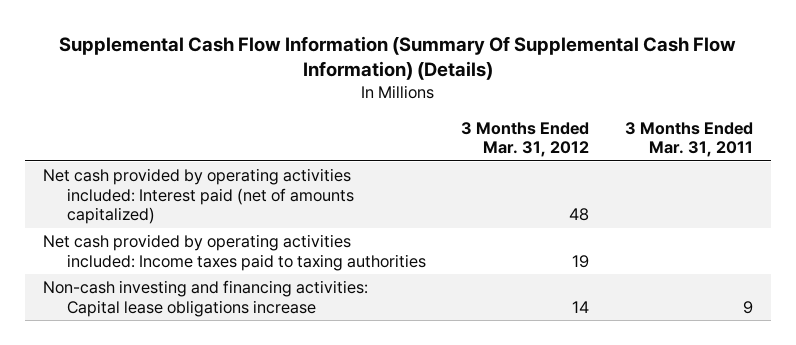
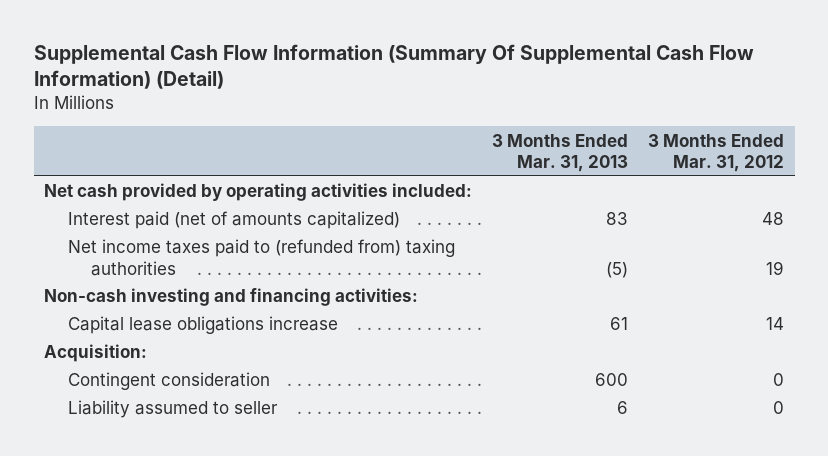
[58,35,736,81] Supplemental Cash Flow Information (Summary Of Supplemental Cash Flow Information) (Details) -> [33,44,754,90] Supplemental Cash Flow Information (Summary Of Supplemental Cash Flow Information) (Detail)
[624,121,753,158] 3 Months Ended Mar. 31, 2011 -> none
none -> [492,133,629,173] 3 Months Ended Mar. 31, 2013
none -> [43,183,472,202] Net cash provided by operating activities included:
[42,168,354,225] Net cash provided by operating activities included: Interest paid (net of amounts capitalized) -> [67,211,400,230] Interest paid (net of amounts capitalized)
[42,234,426,271] Net cash provided by operating activities included: Income taxes paid to taxing authorities -> [67,239,455,276] Net income taxes paid to (refunded from) taxing authorities
none -> [43,288,418,307] Non-cash investing and financing activities:
[42,280,368,317] Non-cash investing and financing activities: Capital lease obligations increase -> [67,316,338,335] Capital lease obligations increase
none -> [43,344,147,363] Acquisition:
none -> [67,372,270,391] Contingent consideration
none -> [67,400,278,419] Liability assumed to seller

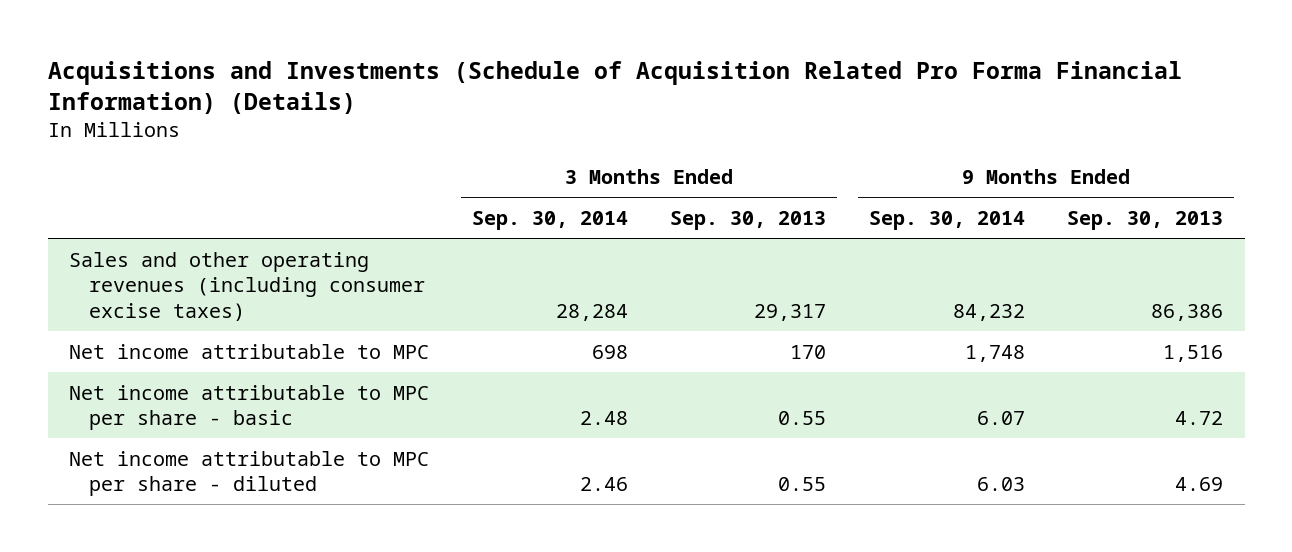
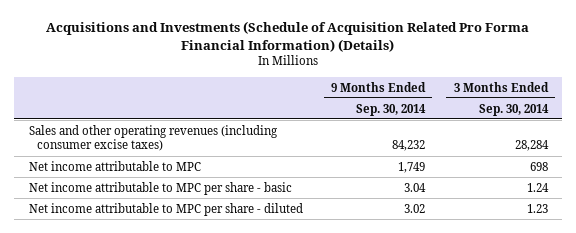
[670,211,827,231] Sep. 30, 2013 -> none
[1067,211,1224,231] Sep. 30, 2013 -> none
[964,344,1025,362] 1,748 -> [398,161,426,173] 1,749
[579,411,628,426] 2.48 -> [526,182,549,192] 1.24
[976,411,1025,426] 6.07 -> [404,182,427,192] 3.04
[579,477,628,492] 2.46 -> [526,203,548,213] 1.23
[976,477,1025,492] 6.03 -> [404,203,426,213] 3.02

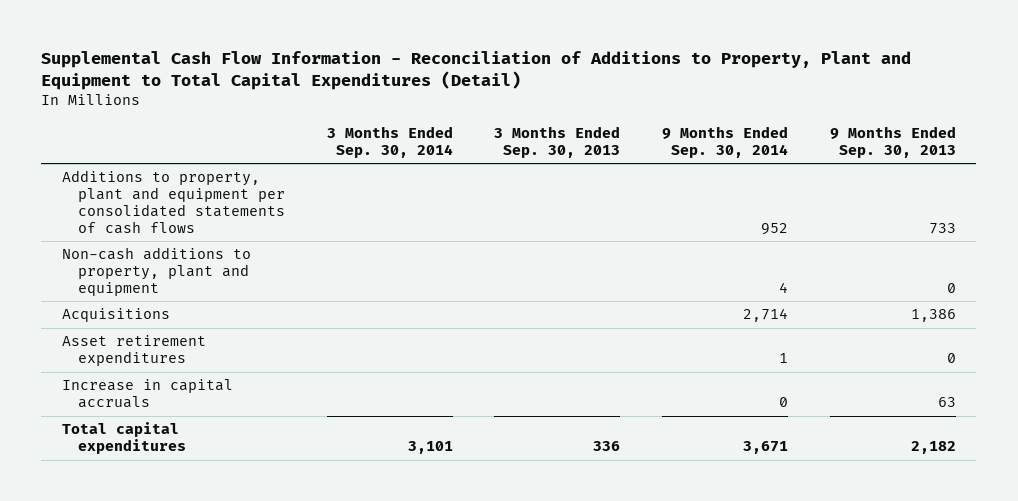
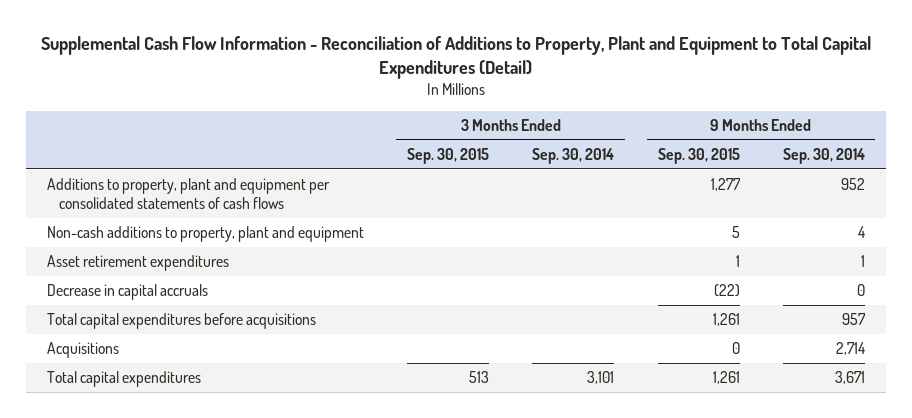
[494,125,621,158] 3 Months Ended Sep. 30, 2013 -> none
[829,125,956,158] 9 Months Ended Sep. 30, 2013 -> none
none -> [407,147,490,164] Sep. 30, 2015
none -> [657,147,740,164] Sep. 30, 2015
[62,379,234,409] Increase in capital accruals -> [47,284,209,301] Decrease in capital accruals
none -> [47,313,317,330] Total capital expenditures before acquisitions
[62,308,171,323] Acquisitions -> [47,342,120,359] Acquisitions

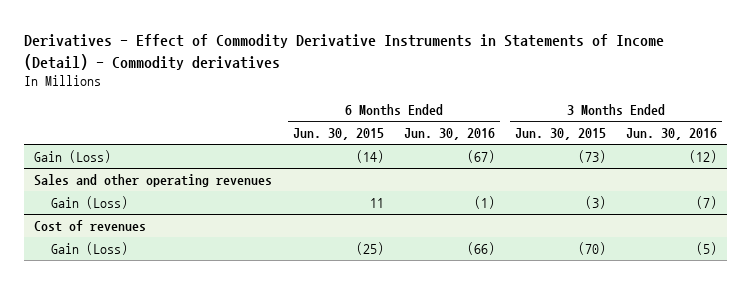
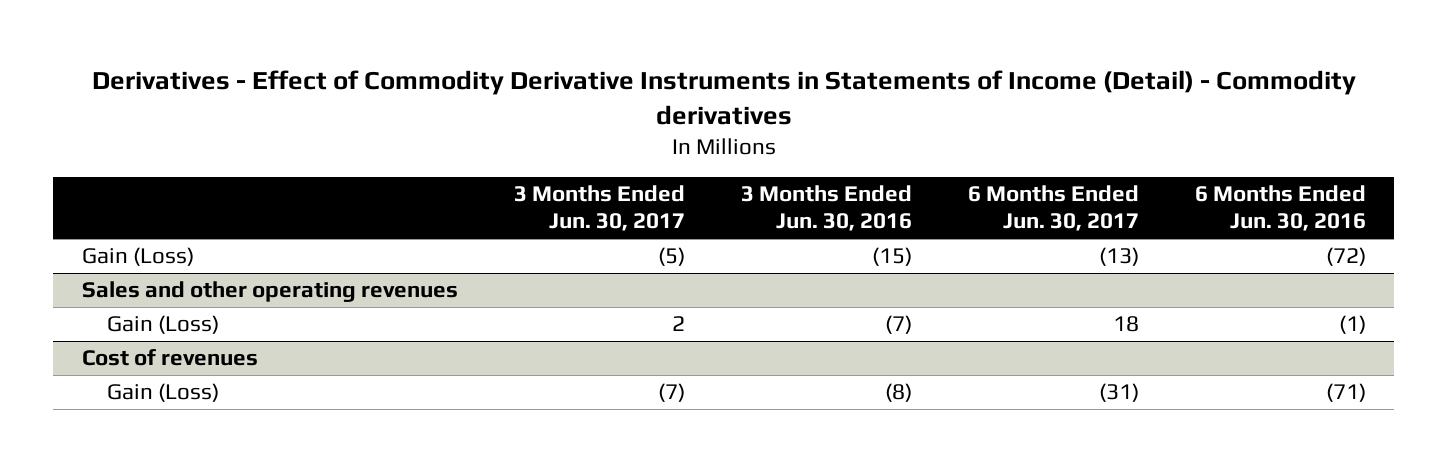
[292,128,384,141] Jun. 30, 2015 -> none
[515,128,607,141] Jun. 30, 2015 -> none
none -> [513,184,685,232] 3 Months Ended Jun. 30, 2017
none -> [968,184,1140,232] 6 Months Ended Jun. 30, 2017
[466,149,495,163] (67) -> [1326,247,1367,267] (72)
[689,149,718,163] (12) -> [871,247,912,267] (15)
[466,241,495,255] (66) -> [1326,383,1367,403] (71)
[696,241,718,255] (5) -> [884,383,912,403] (8)

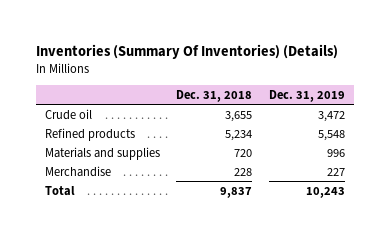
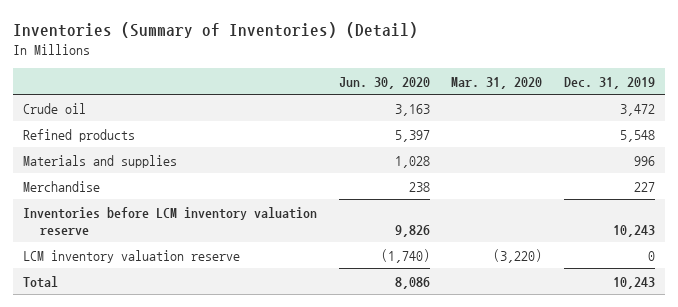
[36,43,339,59] Inventories (Summary Of Inventories) (Details) -> [12,21,418,38] Inventories (Summary of Inventories) (Detail)
[176,89,253,102] Dec. 31, 2018 -> none
none -> [338,76,430,89] Jun. 30, 2020
none -> [451,76,543,89] Mar. 31, 2020
none -> [23,206,318,235] Inventories before LCM inventory valuation reserve
none -> [23,249,241,263] LCM inventory valuation reserve

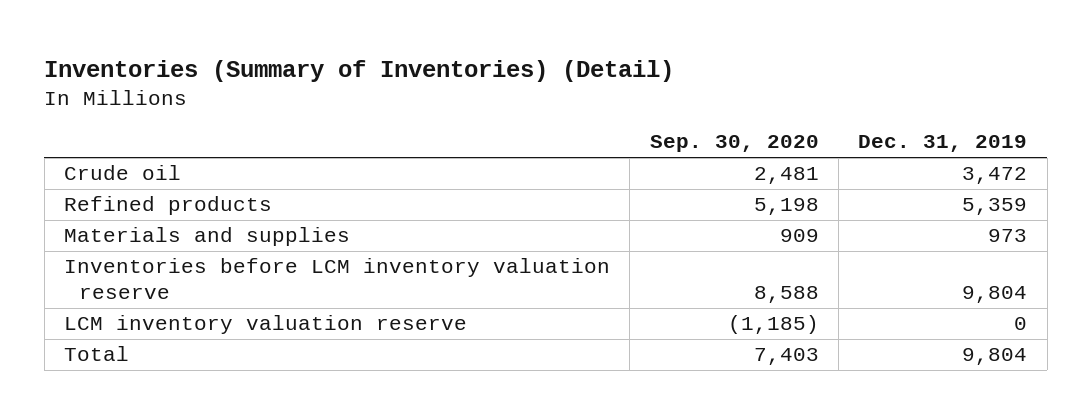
[338,76,430,89] Jun. 30, 2020 -> none
[451,76,543,89] Mar. 31, 2020 -> none
none -> [649,135,819,153] Sep. 30, 2020
[23,180,101,192] Merchandise -> none
[619,129,655,142] 5,548 -> [962,198,1028,216] 5,359
[633,155,655,166] 996 -> [988,229,1028,243] 973
[612,224,655,237] 10,243 -> [962,286,1028,304] 9,804
[612,276,655,289] 10,243 -> [962,348,1028,366] 9,804

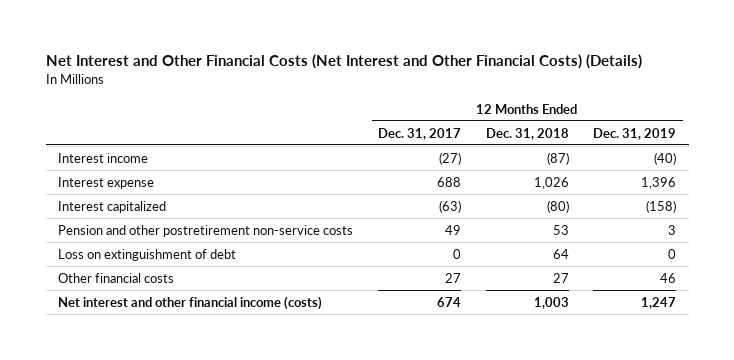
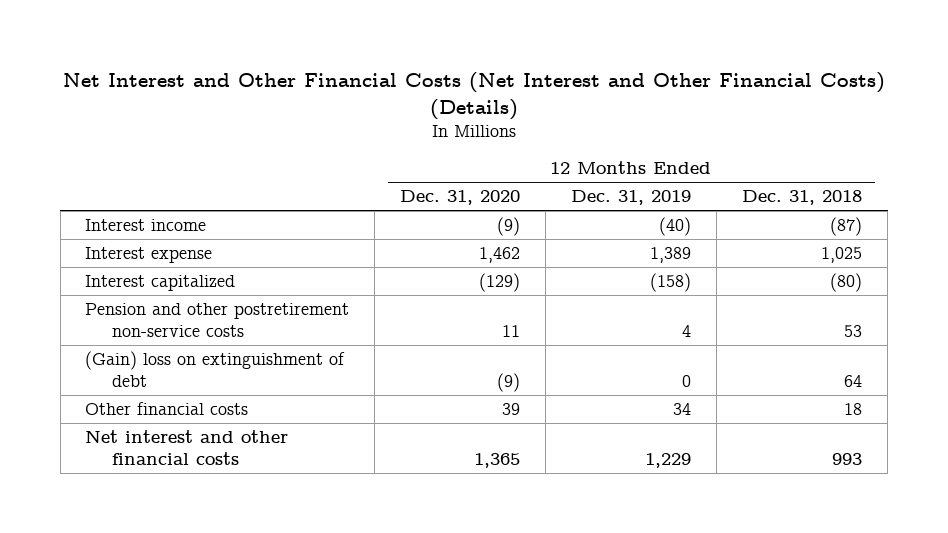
[377,127,461,140] Dec. 31, 2017 -> none
none -> [400,190,521,206] Dec. 31, 2020
[533,176,569,189] 1,026 -> [821,246,863,263] 1,025
[641,176,677,189] 1,396 -> [650,246,692,263] 1,389
[668,224,677,235] 3 -> [682,324,692,337] 4
[57,248,236,261] Loss on extinguishment of debt -> [85,350,346,387] (Gain) loss on extinguishment of debt
[552,272,569,283] 27 -> [844,402,863,415] 18
[660,272,677,283] 46 -> [673,402,692,415] 34
[57,295,322,310] Net interest and other financial income (costs) -> [85,429,289,465] Net interest and other financial costs
[533,296,569,309] 1,003 -> [832,452,863,465] 993
[641,296,677,309] 1,247 -> [645,452,692,468] 1,229

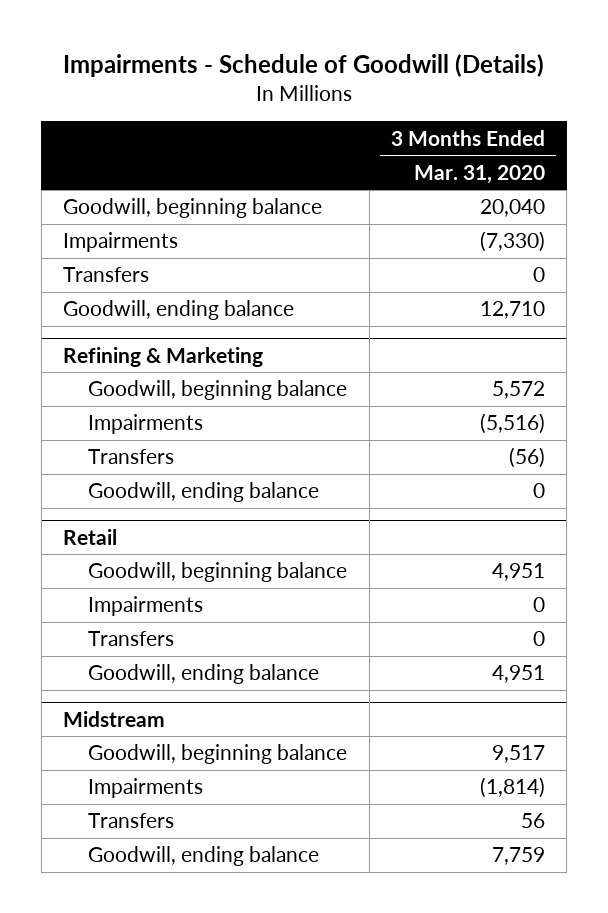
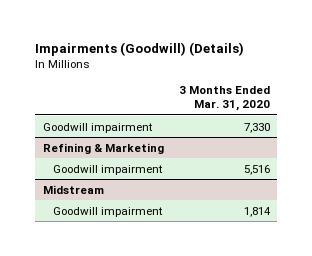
[62,54,544,78] Impairments - Schedule of Goodwill (Details) -> [34,41,244,56] Impairments (Goodwill) (Details)
[62,198,322,219] Goodwill, beginning balance -> none
[62,267,149,283] Transfers -> none
[62,300,294,321] Goodwill, ending balance -> none
[62,232,178,253] Impairments -> [42,122,153,133] Goodwill impairment
[479,231,545,253] (7,330) -> [243,122,270,133] 7,330
[88,380,348,401] Goodwill, beginning balance -> none
[88,449,175,465] Transfers -> none
[88,482,320,503] Goodwill, ending balance -> none
[62,528,117,545] Retail -> none
[88,562,348,583] Goodwill, beginning balance -> none
[88,596,204,617] Impairments -> none
[88,631,175,647] Transfers -> none
[88,664,320,685] Goodwill, ending balance -> none
[88,414,204,435] Impairments -> [53,164,164,175] Goodwill impairment
[479,413,545,435] (5,516) -> [243,164,270,175] 5,516
[88,744,348,765] Goodwill, beginning balance -> none
[88,813,175,829] Transfers -> none
[88,846,320,867] Goodwill, ending balance -> none
[88,778,204,799] Impairments -> [53,206,164,217] Goodwill impairment
[479,777,545,799] (1,814) -> [243,206,271,217] 1,814

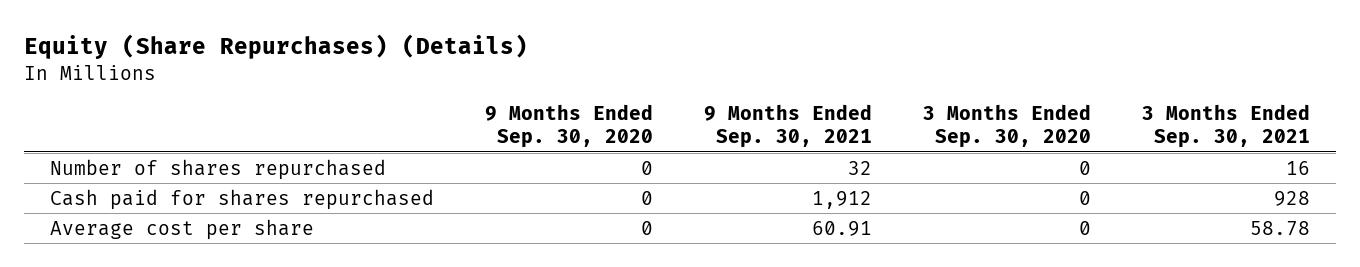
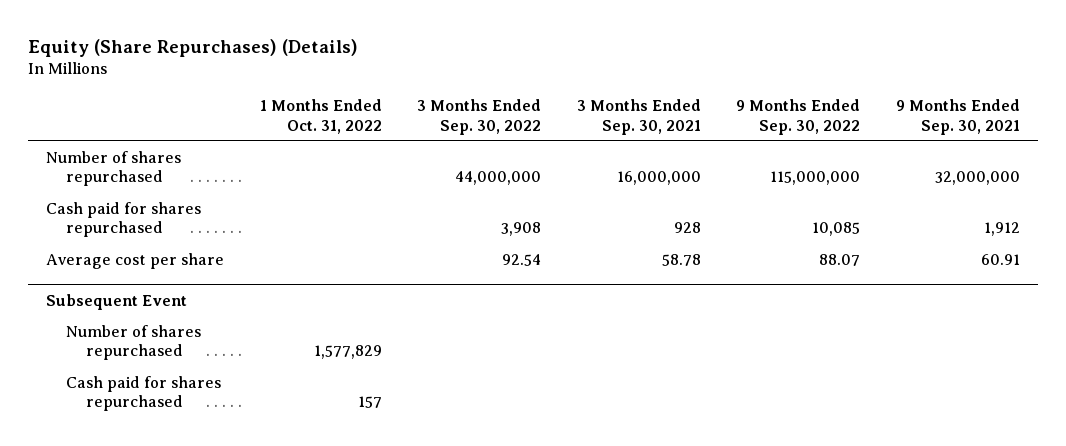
[484,104,653,149] 9 Months Ended Sep. 30, 2020 -> none
[923,104,1092,149] 3 Months Ended Sep. 30, 2020 -> none
none -> [259,99,382,134] 1 Months Ended Oct. 31, 2022
none -> [417,99,542,135] 3 Months Ended Sep. 30, 2022
none -> [736,99,861,135] 9 Months Ended Sep. 30, 2022
[848,160,873,175] 32 -> [935,171,1021,186] 32,000,000
[1286,160,1311,175] 16 -> [616,171,701,186] 16,000,000
none -> [46,293,188,310] Subsequent Event
none -> [65,325,201,361] Number of shares repurchased
none -> [65,376,221,412] Cash paid for shares repurchased

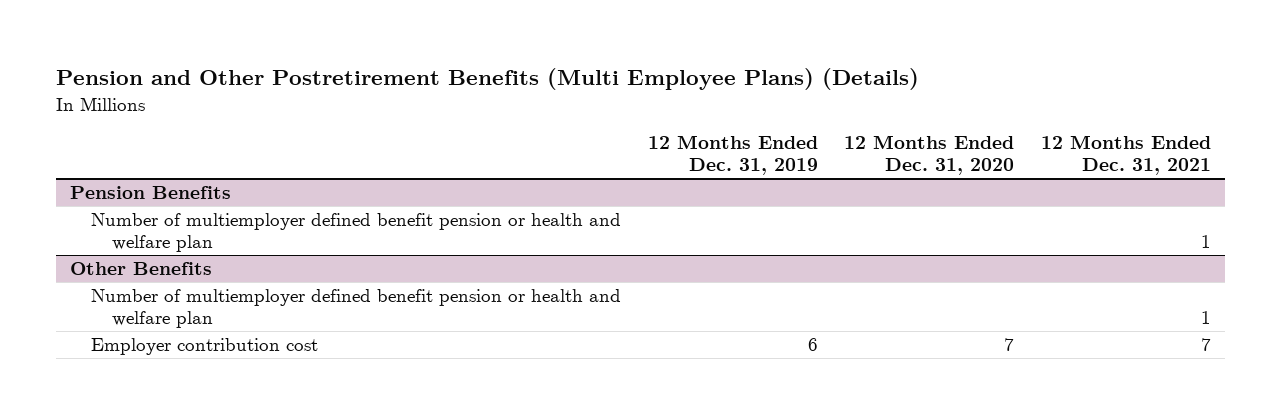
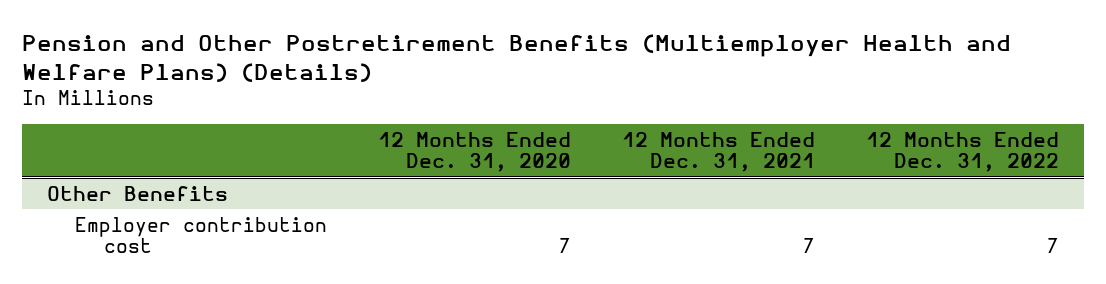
[56,68,920,91] Pension and Other Postretirement Benefits (Multi Employee Plans) (Details) -> [21,33,1011,82] Pension and Other Postretirement Benefits (Multiemployer Health and Welfare Plans) (Details)
[647,135,818,176] 12 Months Ended Dec. 31, 2019 -> none
none -> [865,131,1059,173] 12 Months Ended Dec. 31, 2022
[69,185,231,199] Pension Benefits -> none
[90,212,621,252] Number of multiemployer defined benefit pension or health and welfare plan -> none
[90,288,621,328] Number of multiemployer defined benefit pension or health and welfare plan -> none

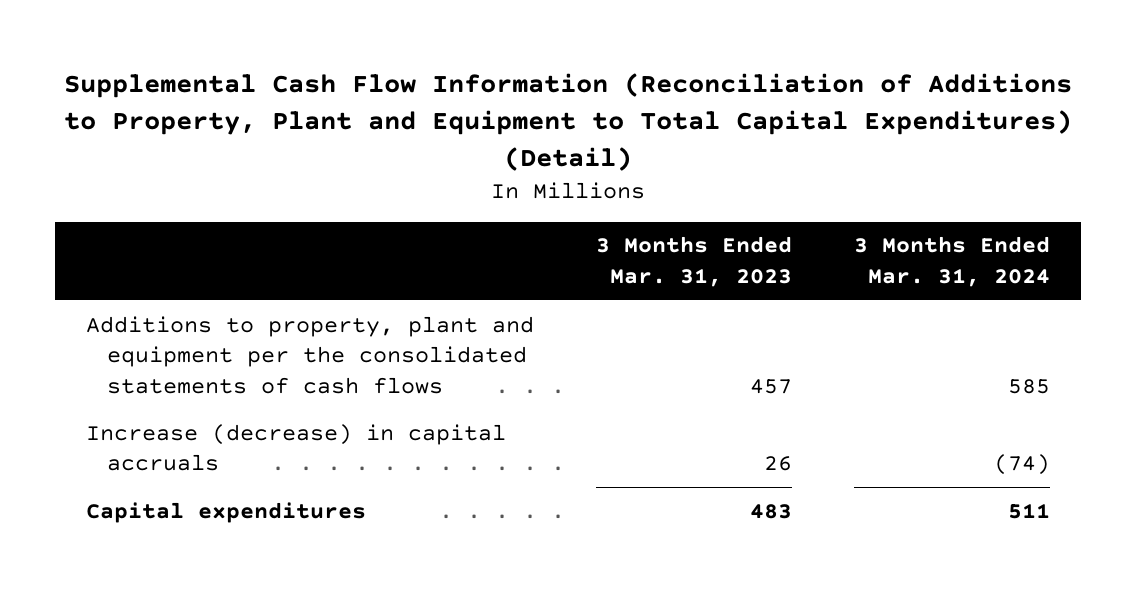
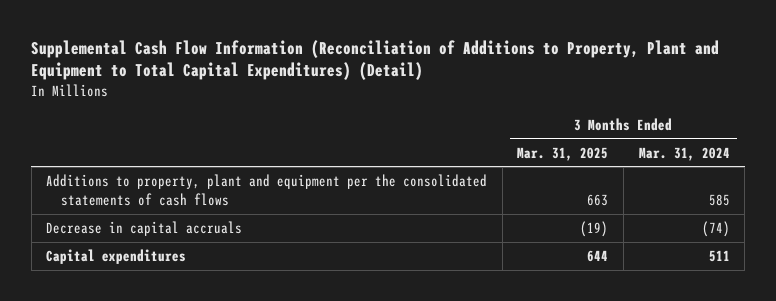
[596,236,793,287] 3 Months Ended Mar. 31, 2023 -> none
none -> [517,146,609,161] Mar. 31, 2025
[86,423,507,472] Increase (decrease) in capital accruals -> [46,221,243,237] Decrease in capital accruals

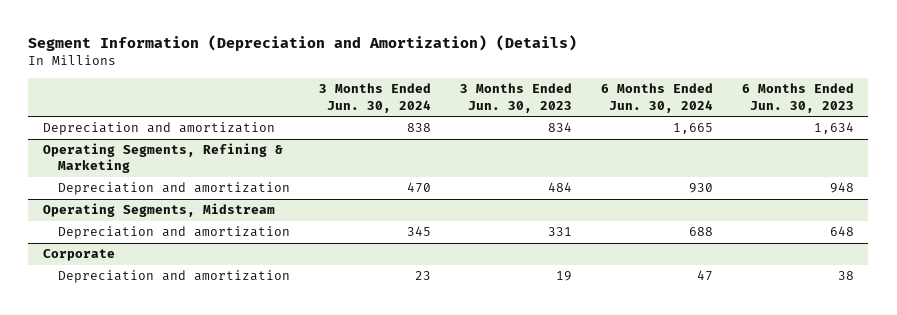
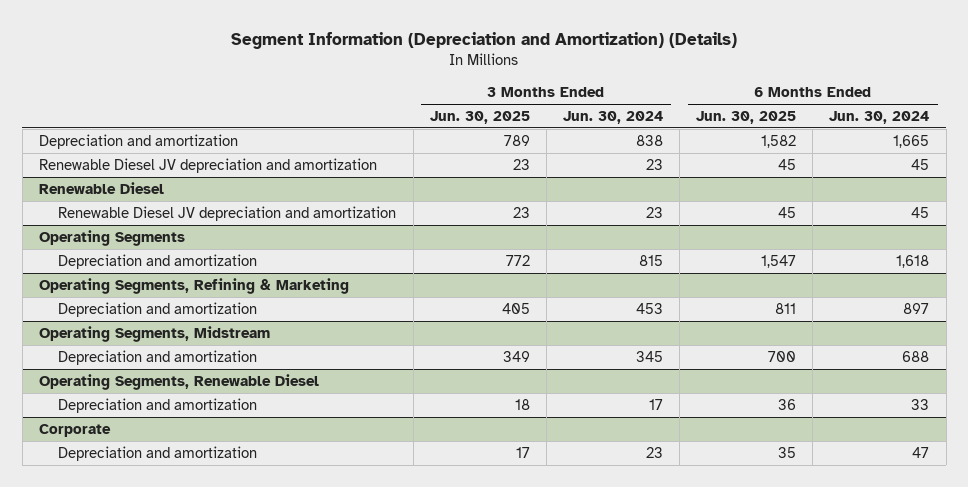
[459,83,572,113] 3 Months Ended Jun. 30, 2023 -> none
[741,83,854,113] 6 Months Ended Jun. 30, 2023 -> none
none -> [429,111,530,125] Jun. 30, 2025
none -> [696,111,797,125] Jun. 30, 2025
none -> [38,157,377,173] Renewable Diesel JV depreciation and amortization
none -> [38,181,164,194] Renewable Diesel
none -> [58,205,397,221] Renewable Diesel JV depreciation and amortization
none -> [38,229,185,246] Operating Segments
none -> [58,253,258,269] Depreciation and amortization
[406,182,431,194] 470 -> [635,302,663,314] 453
[688,183,713,194] 930 -> [903,302,930,314] 897
none -> [38,373,319,390] Operating Segments, Renewable Diesel
none -> [58,397,258,413] Depreciation and amortization

